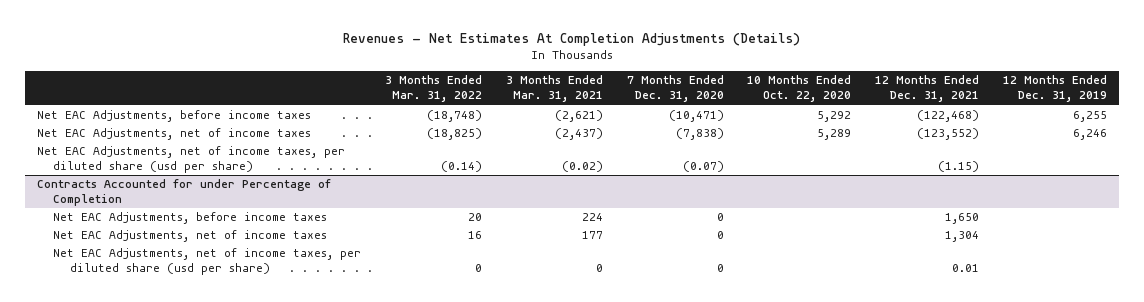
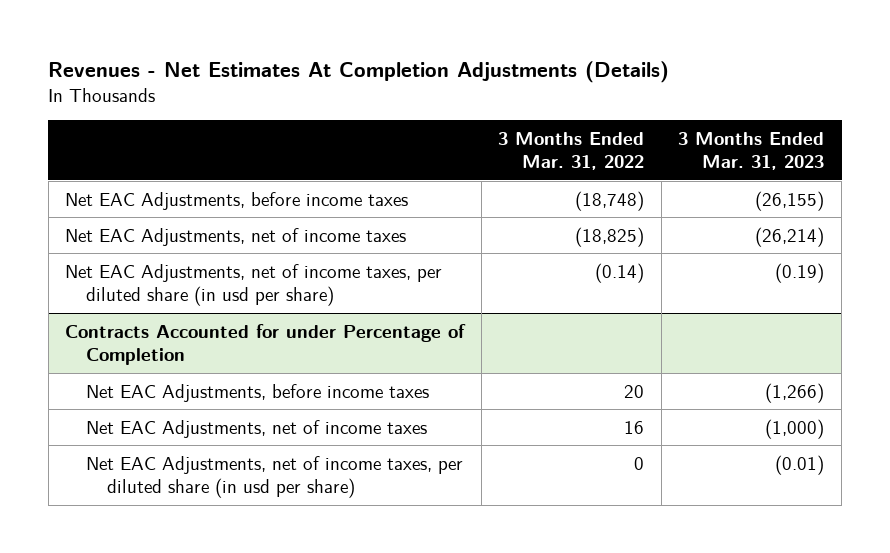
[505,75,603,103] 3 Months Ended Mar. 31, 2021 -> none
[626,75,724,103] 7 Months Ended Dec. 31, 2020 -> none
[747,75,852,103] 10 Months Ended Oct. 22, 2020 -> none
[875,75,980,103] 12 Months Ended Dec. 31, 2021 -> none
[1002,75,1107,103] 12 Months Ended Dec. 31, 2019 -> none
none -> [678,131,825,171] 3 Months Ended Mar. 31, 2023
[36,146,345,174] Net EAC Adjustments, net of income taxes, per diluted share (usd per share) -> [65,263,443,307] Net EAC Adjustments, net of income taxes, per diluted share (in usd per share)
[53,248,362,276] Net EAC Adjustments, net of income taxes, per diluted share (usd per share) -> [86,455,464,499] Net EAC Adjustments, net of income taxes, per diluted share (in usd per share)

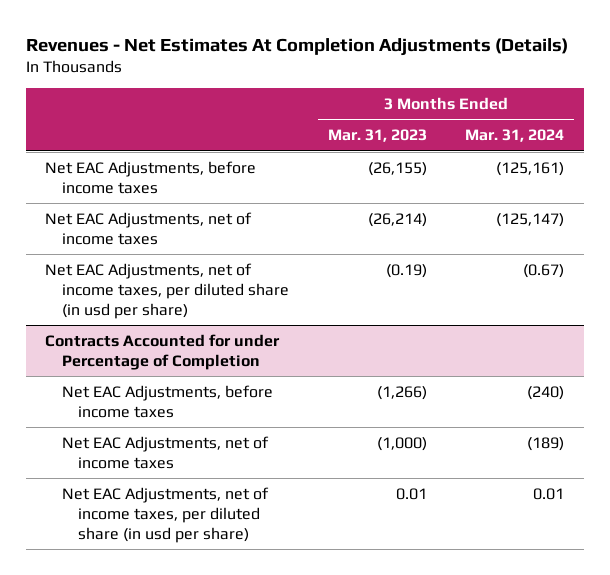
[498,131,645,171] 3 Months Ended Mar. 31, 2022 -> none
none -> [465,129,565,143] Mar. 31, 2024
[775,454,825,475] (0.01) -> [395,487,427,500] 0.01

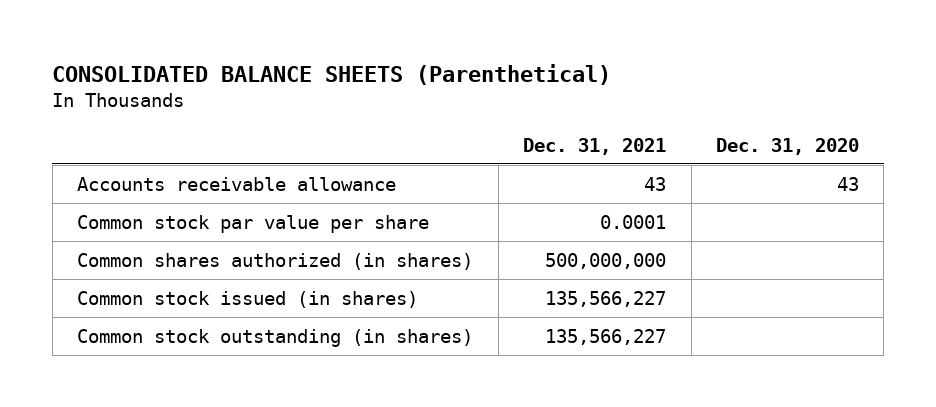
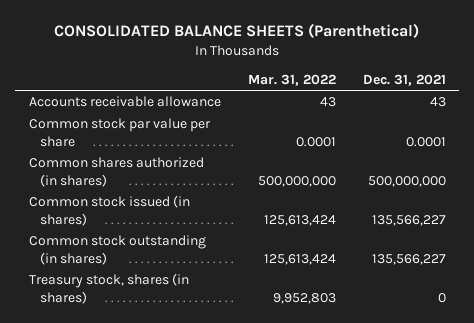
[716,137,860,155] Dec. 31, 2020 -> none
none -> [247,73,336,86] Mar. 31, 2022
none -> [28,273,189,304] Treasury stock, shares (in shares)

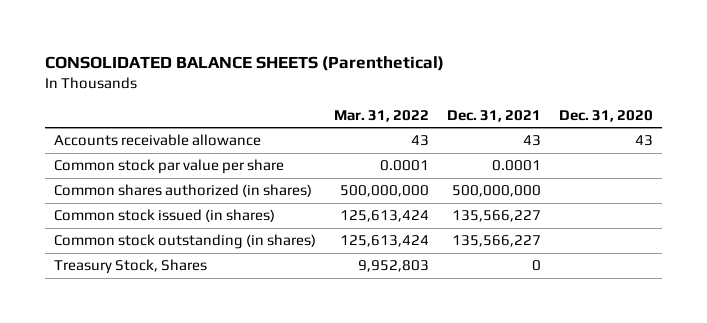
none -> [559,110,654,123] Dec. 31, 2020
[28,273,189,304] Treasury stock, shares (in shares) -> [54,259,208,275] Treasury Stock, Shares

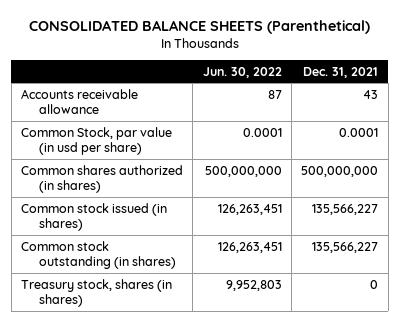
[334,110,430,123] Mar. 31, 2022 -> none
[559,110,654,123] Dec. 31, 2020 -> none
none -> [202,66,282,78] Jun. 30, 2022
[54,159,285,175] Common stock par value per share -> [21,126,173,156] Common Stock, par value (in usd per share)
[54,259,208,275] Treasury Stock, Shares -> [21,278,173,308] Treasury stock, shares (in shares)

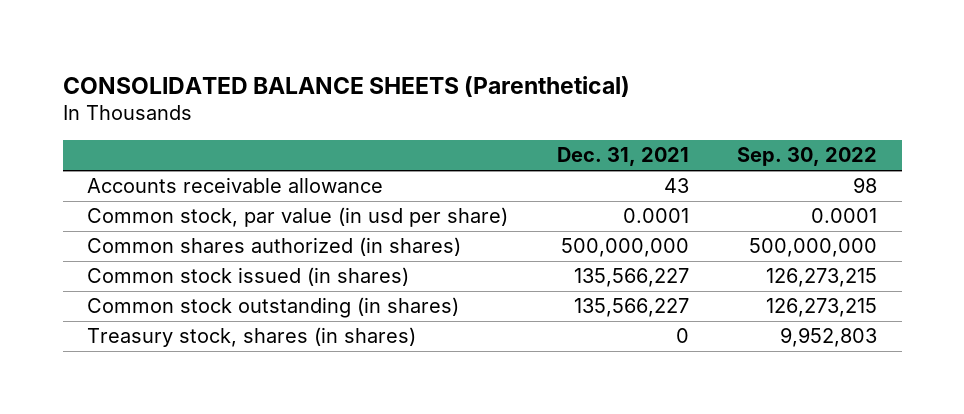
[202,66,282,78] Jun. 30, 2022 -> none
none -> [737,147,878,167] Sep. 30, 2022
[21,126,173,156] Common Stock, par value (in usd per share) -> [87,207,509,228] Common stock, par value (in usd per share)

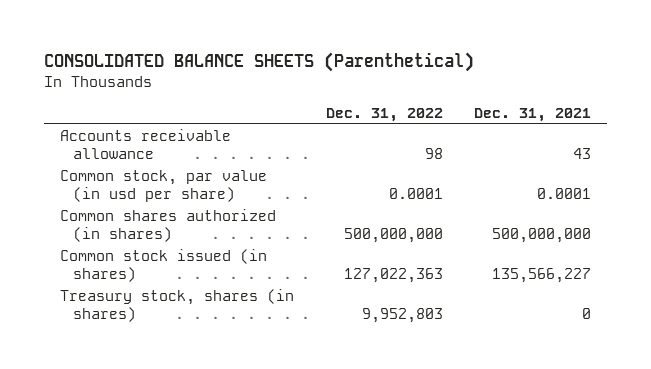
[737,147,878,167] Sep. 30, 2022 -> none
none -> [325,107,443,122] Dec. 31, 2022
[87,297,460,319] Common stock outstanding (in shares) -> none

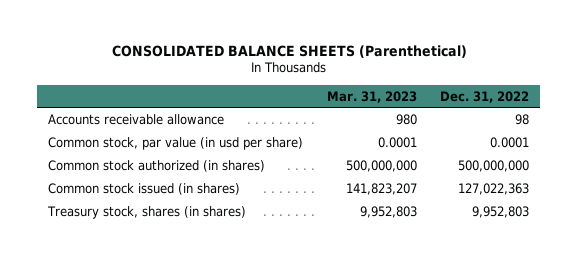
[474,107,592,122] Dec. 31, 2021 -> none
none -> [326,90,417,103] Mar. 31, 2023
[59,209,276,243] Common shares authorized (in shares) -> [48,159,266,172] Common stock authorized (in shares)

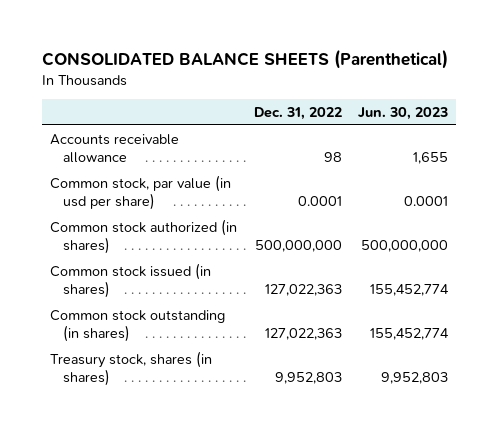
[326,90,417,103] Mar. 31, 2023 -> none
none -> [358,106,449,120] Jun. 30, 2023
none -> [50,309,226,343] Common stock outstanding (in shares)

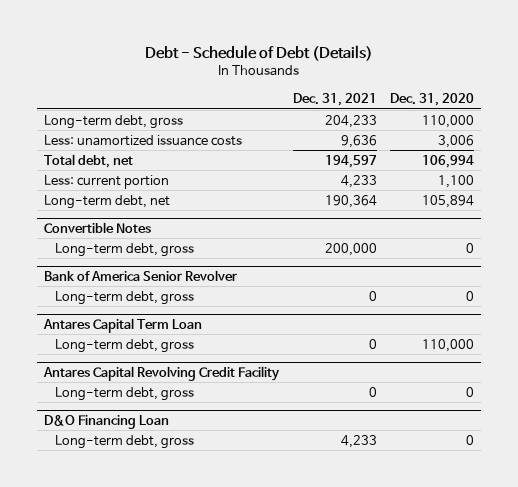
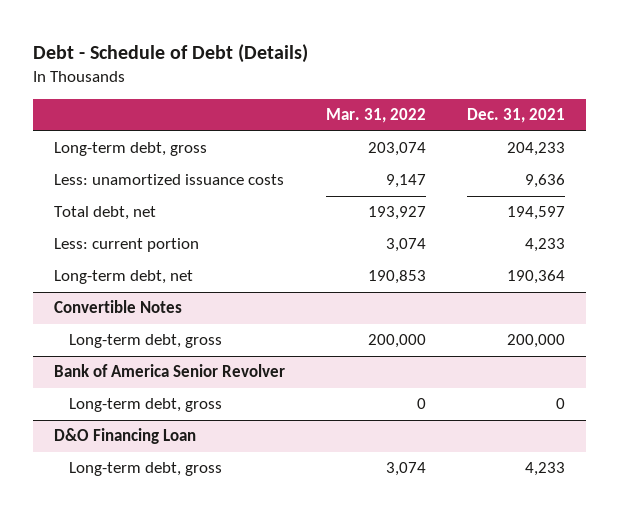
[389,93,474,107] Dec. 31, 2020 -> none
none -> [326,108,427,124] Mar. 31, 2022
[43,317,203,333] Antares Capital Term Loan -> none
[54,338,194,353] Long-term debt, gross -> none
[43,365,281,381] Antares Capital Revolving Credit Facility -> none
[54,386,194,401] Long-term debt, gross -> none

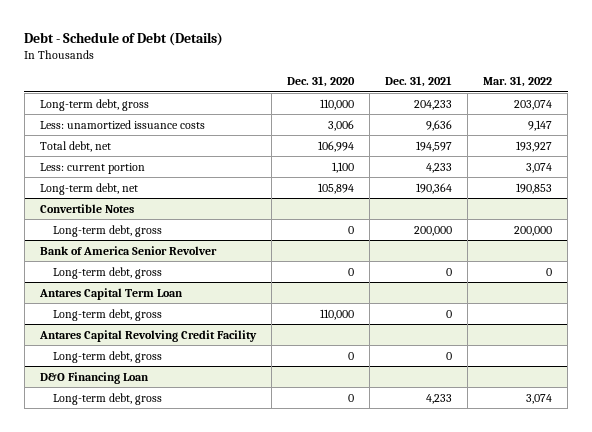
none -> [286,76,355,88] Dec. 31, 2020
none -> [38,287,183,300] Antares Capital Term Loan
none -> [53,308,163,321] Long-term debt, gross
none -> [38,329,257,342] Antares Capital Revolving Credit Facility
none -> [53,350,163,363] Long-term debt, gross

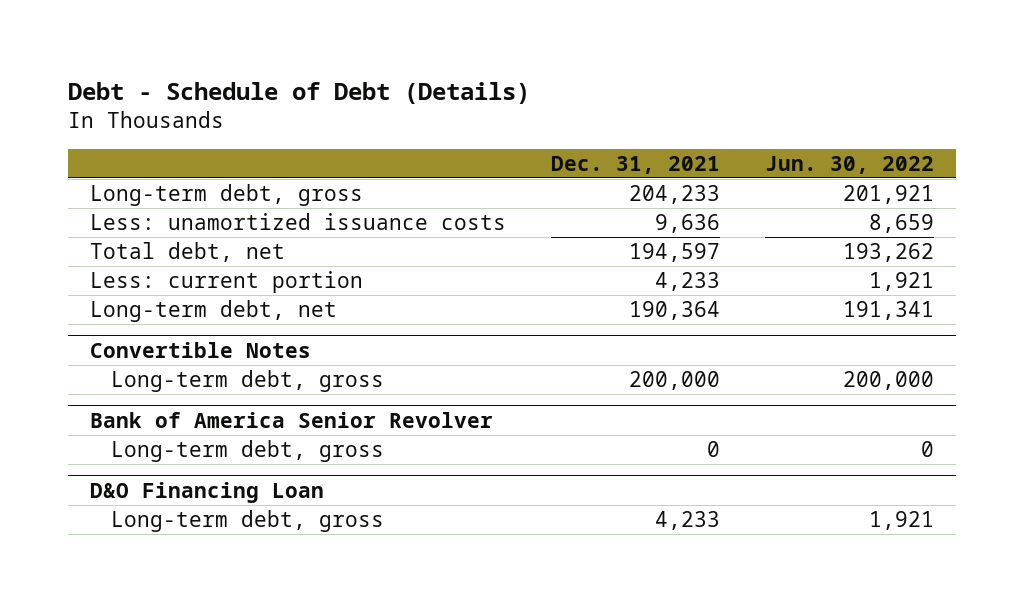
[286,76,355,88] Dec. 31, 2020 -> none
[483,76,553,88] Mar. 31, 2022 -> none
none -> [764,155,934,174] Jun. 30, 2022
[38,287,183,300] Antares Capital Term Loan -> none
[53,308,163,321] Long-term debt, gross -> none
[38,329,257,342] Antares Capital Revolving Credit Facility -> none
[53,350,163,363] Long-term debt, gross -> none

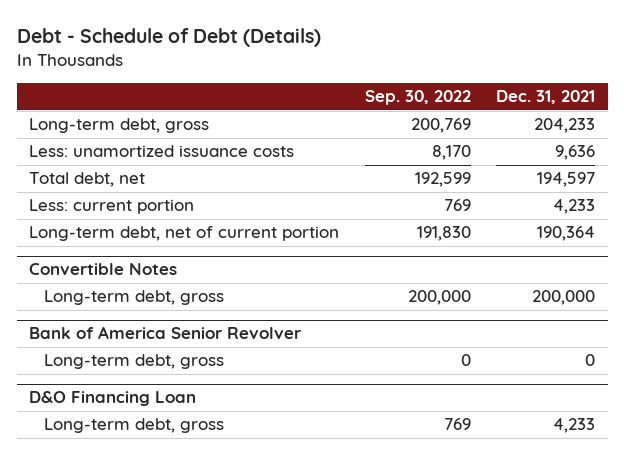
[764,155,934,174] Jun. 30, 2022 -> none
none -> [364,90,471,106] Sep. 30, 2022
[90,299,338,322] Long-term debt, net -> [29,226,340,242] Long-term debt, net of current portion

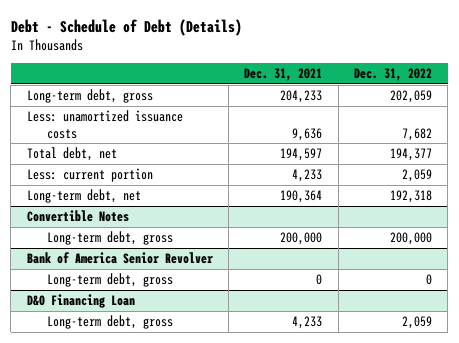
[364,90,471,106] Sep. 30, 2022 -> none
none -> [354,68,433,82] Dec. 31, 2022
[29,226,340,242] Long-term debt, net of current portion -> [26,189,141,204] Long-term debt, net

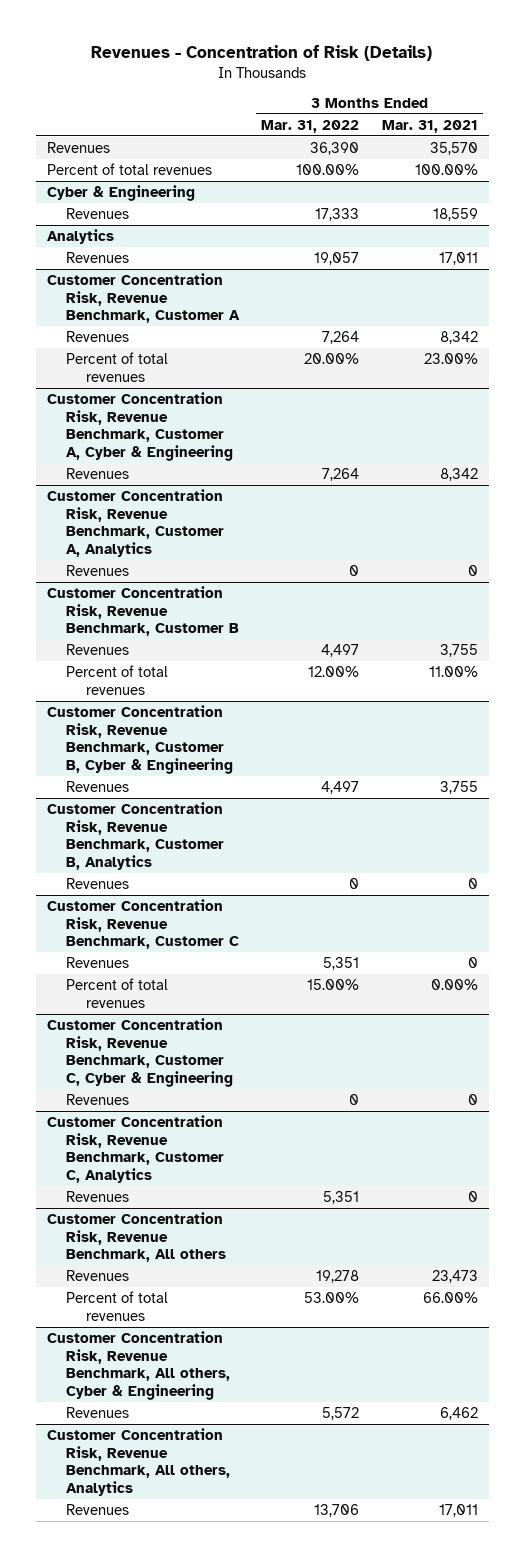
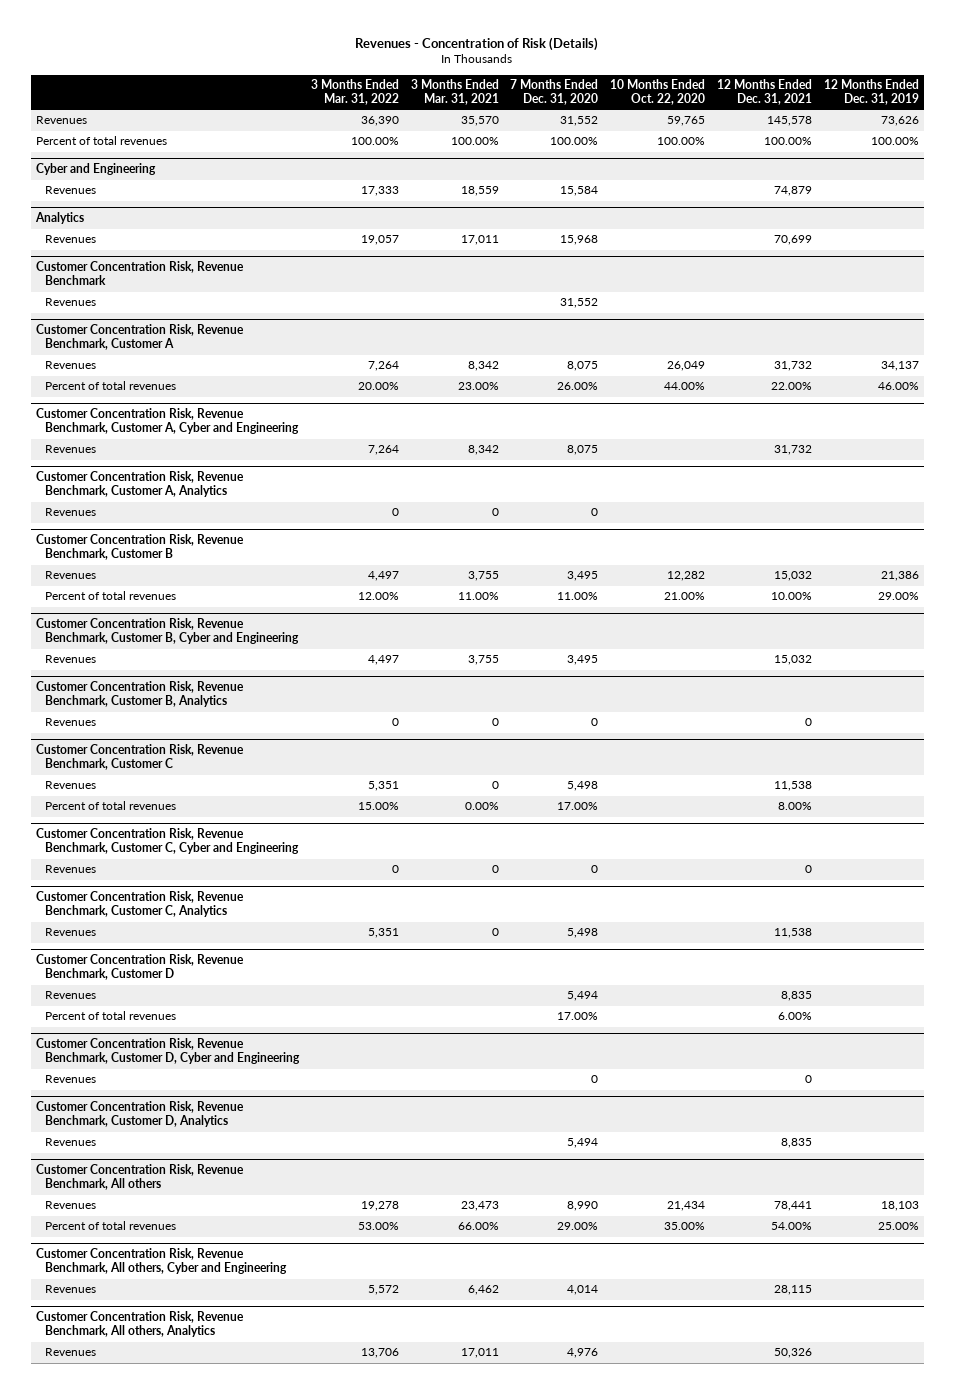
none -> [510,79,599,105] 7 Months Ended Dec. 31, 2020
none -> [610,79,706,105] 10 Months Ended Oct. 22, 2020
none -> [716,79,812,105] 12 Months Ended Dec. 31, 2021
none -> [823,79,919,105] 12 Months Ended Dec. 31, 2019
[47,184,196,201] Cyber & Engineering -> [36,163,157,176] Cyber and Engineering
none -> [36,261,245,286] Customer Concentration Risk, Revenue Benchmark
none -> [44,298,96,307] Revenues
[47,391,234,462] Customer Concentration Risk, Revenue Benchmark, Customer A, Cyber & Engineering -> [36,408,299,435] Customer Concentration Risk, Revenue Benchmark, Customer A, Cyber and Engineering
[47,704,234,775] Customer Concentration Risk, Revenue Benchmark, Customer B, Cyber & Engineering -> [36,618,299,645] Customer Concentration Risk, Revenue Benchmark, Customer B, Cyber and Engineering
[47,1017,234,1088] Customer Concentration Risk, Revenue Benchmark, Customer C, Cyber & Engineering -> [36,828,299,855] Customer Concentration Risk, Revenue Benchmark, Customer C, Cyber and Engineering
none -> [36,954,245,981] Customer Concentration Risk, Revenue Benchmark, Customer D
none -> [44,991,96,1000] Revenues
none -> [44,1011,176,1021] Percent of total revenues
none -> [36,1038,300,1065] Customer Concentration Risk, Revenue Benchmark, Customer D, Cyber and Engineering
none -> [44,1075,96,1084] Revenues
none -> [36,1101,245,1128] Customer Concentration Risk, Revenue Benchmark, Customer D, Analytics
none -> [44,1138,96,1147] Revenues
[47,1330,231,1401] Customer Concentration Risk, Revenue Benchmark, All others, Cyber & Engineering -> [36,1248,287,1275] Customer Concentration Risk, Revenue Benchmark, All others, Cyber and Engineering

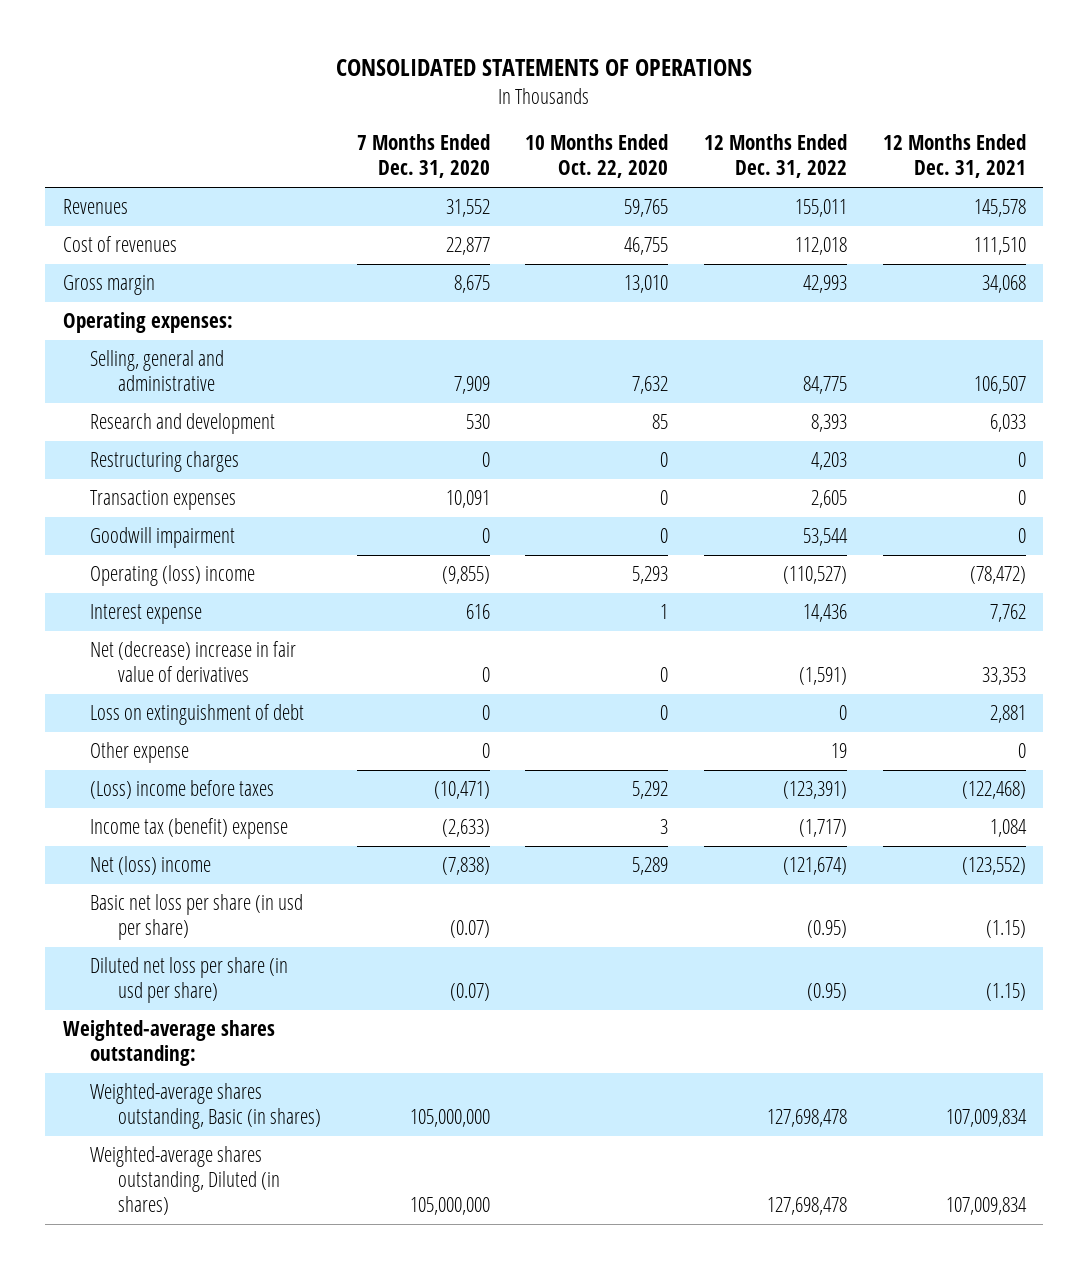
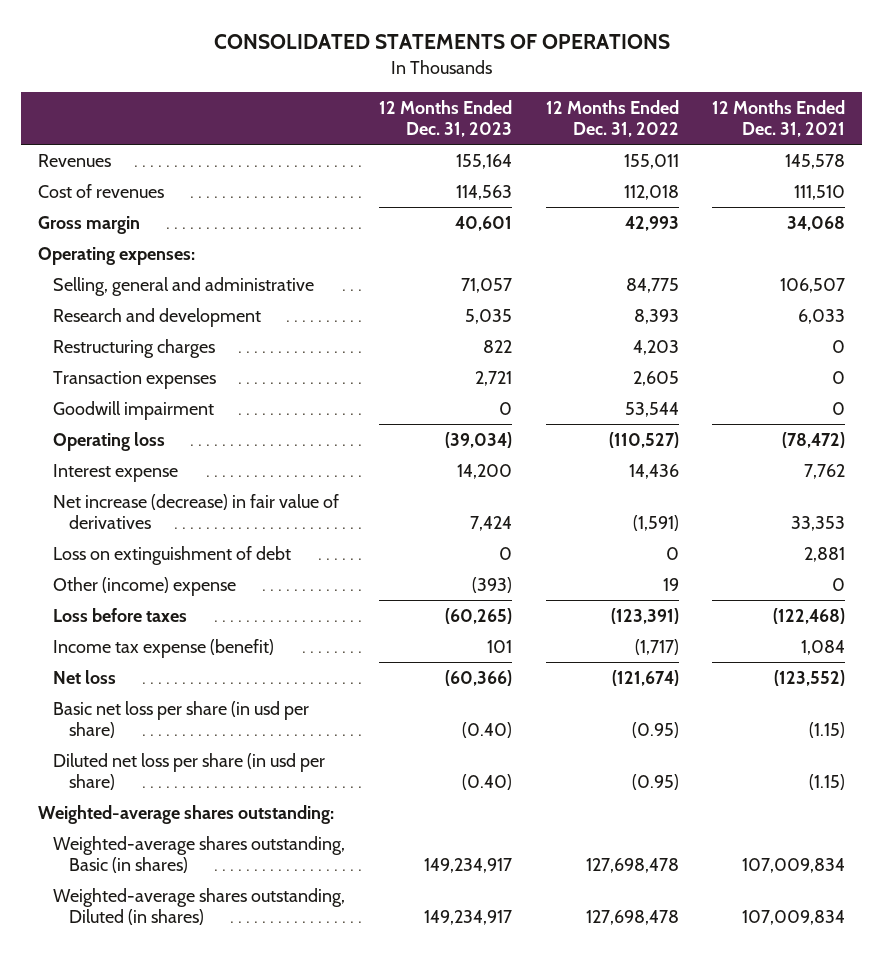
[356,134,490,179] 7 Months Ended Dec. 31, 2020 -> none
[525,134,669,179] 10 Months Ended Oct. 22, 2020 -> none
none -> [378,99,512,137] 12 Months Ended Dec. 31, 2023
[90,565,256,587] Operating (loss) income -> [53,432,166,452] Operating loss
[90,641,297,683] Net (decrease) increase in fair value of derivatives -> [53,494,340,529] Net increase (decrease) in fair value of derivatives
[90,742,190,764] Other expense -> [53,577,237,597] Other (income) expense
[90,780,275,800] (Loss) income before taxes -> [53,608,188,623] Loss before taxes
[90,818,289,840] Income tax (benefit) expense -> [53,639,275,659] Income tax expense (benefit)
[90,856,212,876] Net (loss) income -> [53,670,117,685] Net loss

